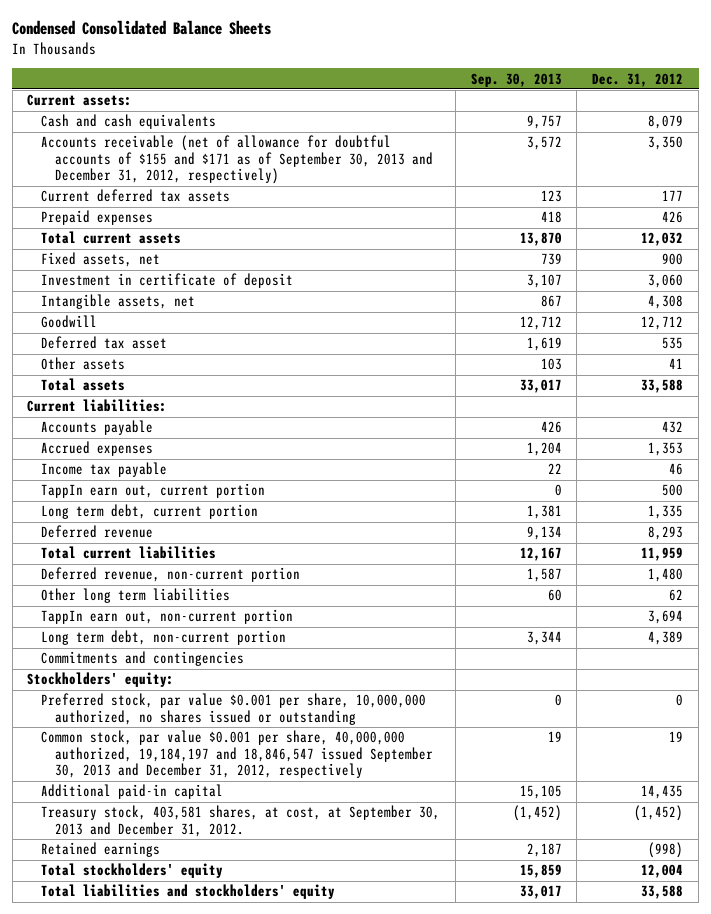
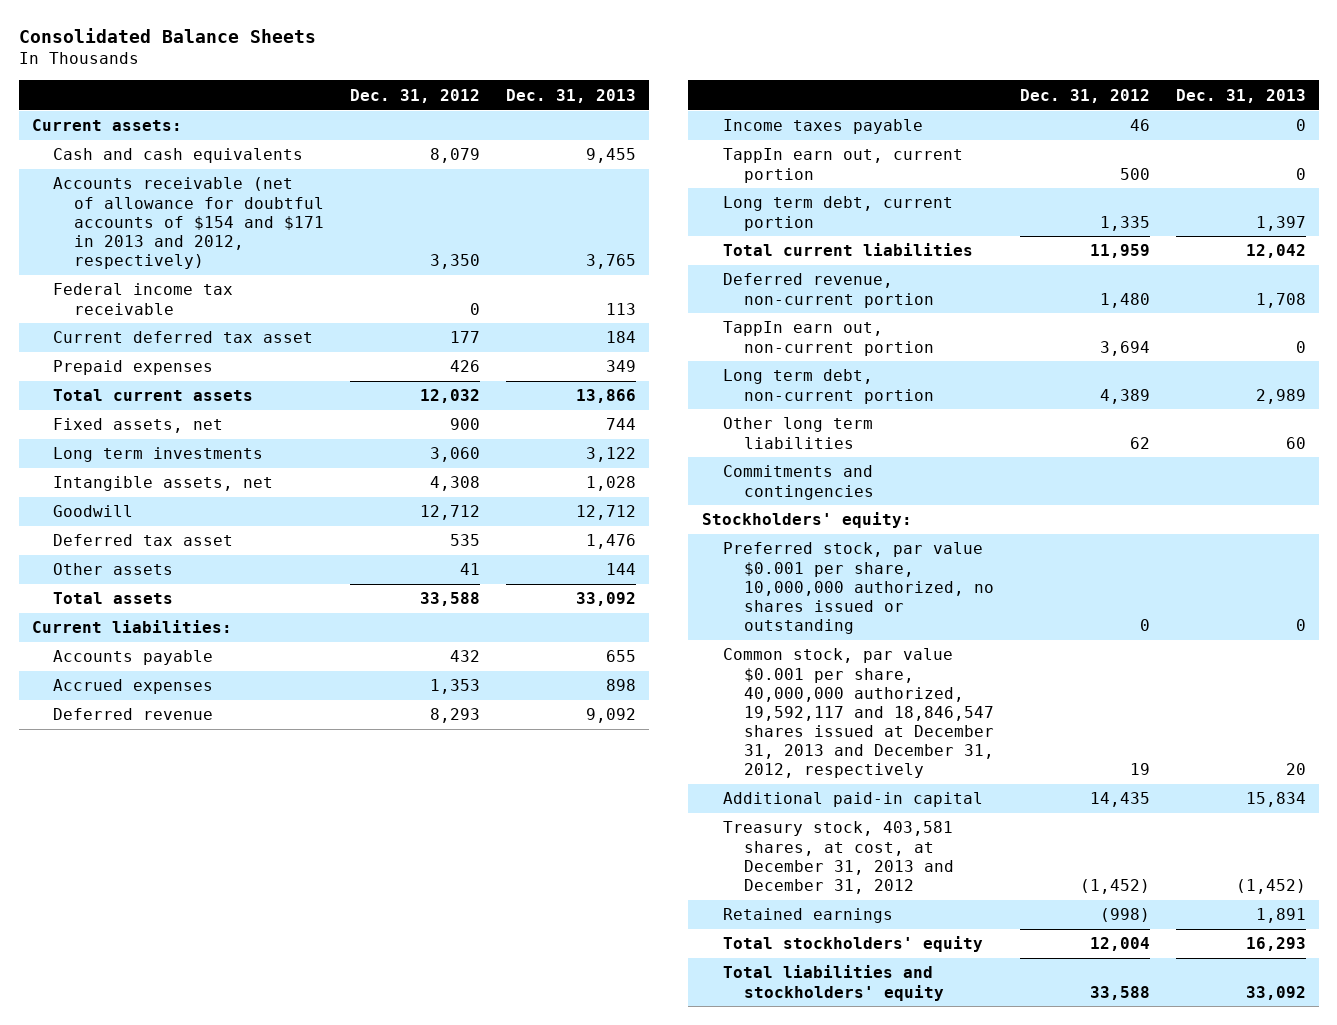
[12,20,272,36] Condensed Consolidated Balance Sheets -> [18,28,316,44] Consolidated Balance Sheets
[470,72,562,87] Sep. 30, 2013 -> none
none -> [505,88,636,103] Dec. 31, 2013
[41,135,433,185] Accounts receivable (net of allowance for doubtful accounts of $155 and $171 as of September 30, 2013 and December 31, 2012, respectively) -> [52,177,324,269] Accounts receivable (net of allowance for doubtful accounts of $154 and $171 in 2013 and 2012, respectively)
none -> [52,283,233,315] Federal income tax receivable
[41,189,231,203] Current deferred tax assets -> [52,331,313,344] Current deferred tax asset
[41,273,294,289] Investment in certificate of deposit -> [52,447,263,463] Long term investments
[41,525,154,539] Deferred revenue -> [52,708,213,721] Deferred revenue
[41,462,168,478] Income tax payable -> [722,119,923,135] Income taxes payable
[41,588,231,604] Other long term liabilities -> [722,417,873,449] Other long term liabilities
[41,730,433,779] Common stock, par value $0.001 per share, 40,000,000 authorized, 19,184,197 and 18,846,547 issued September 30, 2013 and December 31, 2012, respectively -> [722,648,994,778] Common stock, par value $0.001 per share, 40,000,000 authorized, 19,592,117 and 18,846,547 shares issued at December 31, 2013 and December 31, 2012, respectively
[41,805,441,837] Treasury stock, 403,581 shares, at cost, at September 30, 2013 and December 31, 2012. -> [722,821,954,894] Treasury stock, 403,581 shares, at cost, at December 31, 2013 and December 31, 2012

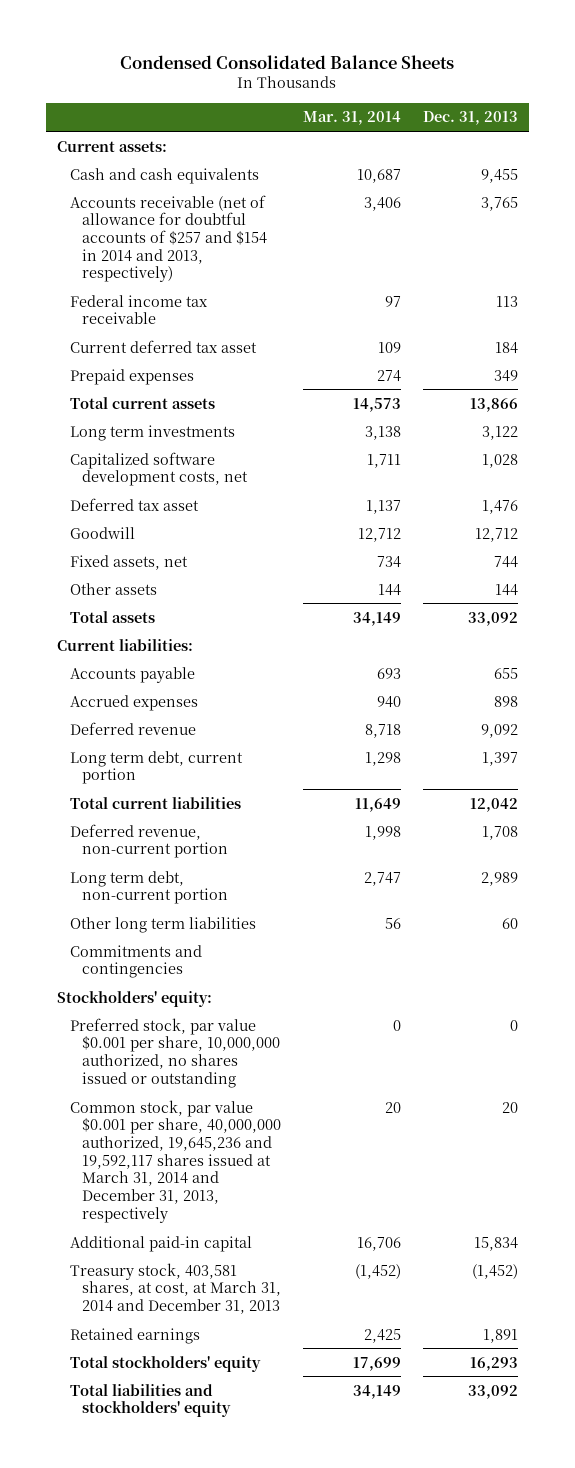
[18,28,316,44] Consolidated Balance Sheets -> [120,54,455,69] Condensed Consolidated Balance Sheets
[349,88,480,103] Dec. 31, 2012 -> none
none -> [303,111,402,126] Mar. 31, 2014
[52,177,324,269] Accounts receivable (net of allowance for doubtful accounts of $154 and $171 in 2013 and 2012, respectively) -> [69,194,268,283] Accounts receivable (net of allowance for doubtful accounts of $257 and $154 in 2014 and 2013, respectively)
[52,476,273,492] Intangible assets, net -> [69,451,249,487] Capitalized software development costs, net
[52,505,133,518] Goodwill -> [69,526,135,539] Goodwill
[52,418,223,434] Fixed assets, net -> [69,554,188,570] Fixed assets, net
[722,119,923,135] Income taxes payable -> none
[722,148,963,183] TappIn earn out, current portion -> none
[722,321,934,356] TappIn earn out, non-current portion -> none
[722,648,994,778] Common stock, par value $0.001 per share, 40,000,000 authorized, 19,592,117 and 18,846,547 shares issued at December 31, 2013 and December 31, 2012, respectively -> [69,1099,282,1223] Common stock, par value $0.001 per share, 40,000,000 authorized, 19,645,236 and 19,592,117 shares issued at March 31, 2014 and December 31, 2013, respectively
[722,821,954,894] Treasury stock, 403,581 shares, at cost, at December 31, 2013 and December 31, 2012 -> [69,1262,282,1314] Treasury stock, 403,581 shares, at cost, at March 31, 2014 and December 31, 2013

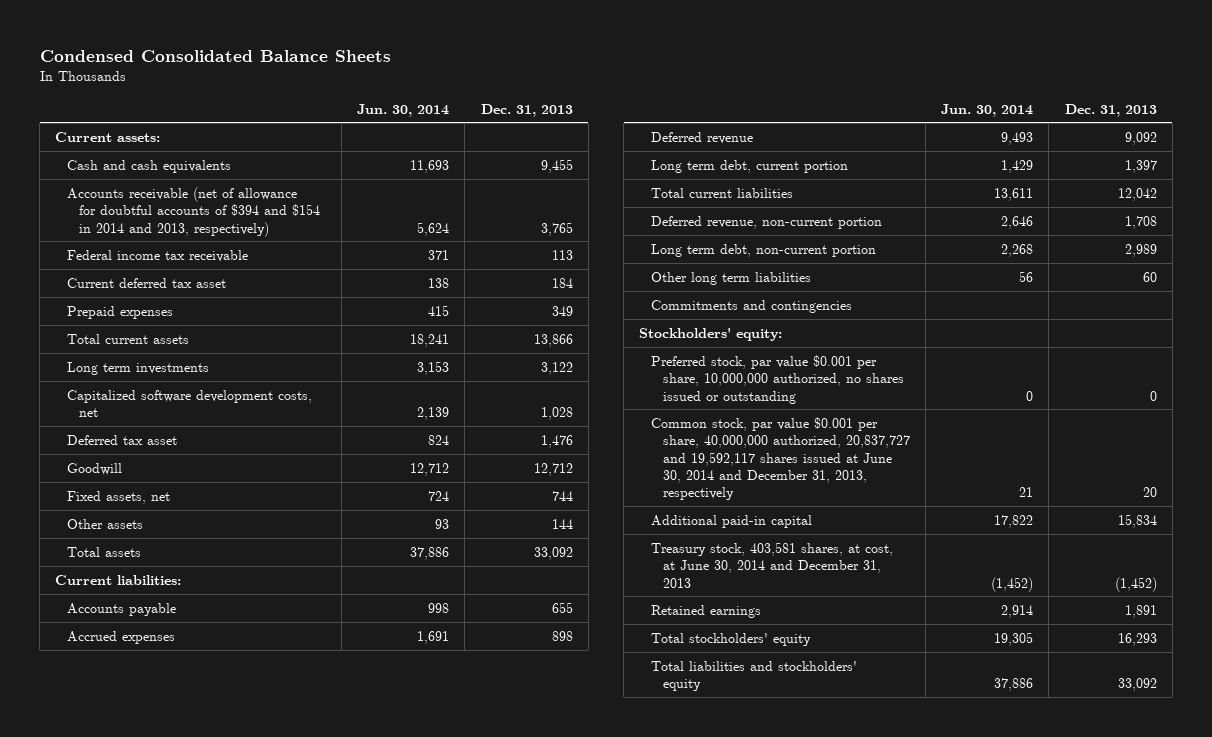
[303,111,402,126] Mar. 31, 2014 -> none
none -> [357,103,450,117] Jun. 30, 2014
[69,194,268,283] Accounts receivable (net of allowance for doubtful accounts of $257 and $154 in 2014 and 2013, respectively) -> [66,186,320,237] Accounts receivable (net of allowance for doubtful accounts of $394 and $154 in 2014 and 2013, respectively)
[69,1099,282,1223] Common stock, par value $0.001 per share, 40,000,000 authorized, 19,645,236 and 19,592,117 shares issued at March 31, 2014 and December 31, 2013, respectively -> [651,416,910,501] Common stock, par value $0.001 per share, 40,000,000 authorized, 20,837,727 and 19,592,117 shares issued at June 30, 2014 and December 31, 2013, respectively
[69,1262,282,1314] Treasury stock, 403,581 shares, at cost, at March 31, 2014 and December 31, 2013 -> [651,541,894,588] Treasury stock, 403,581 shares, at cost, at June 30, 2014 and December 31, 2013

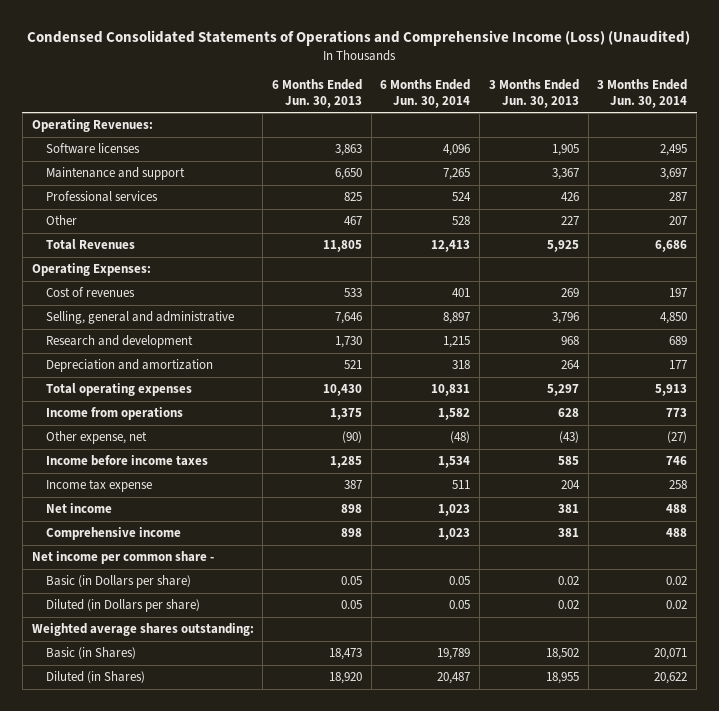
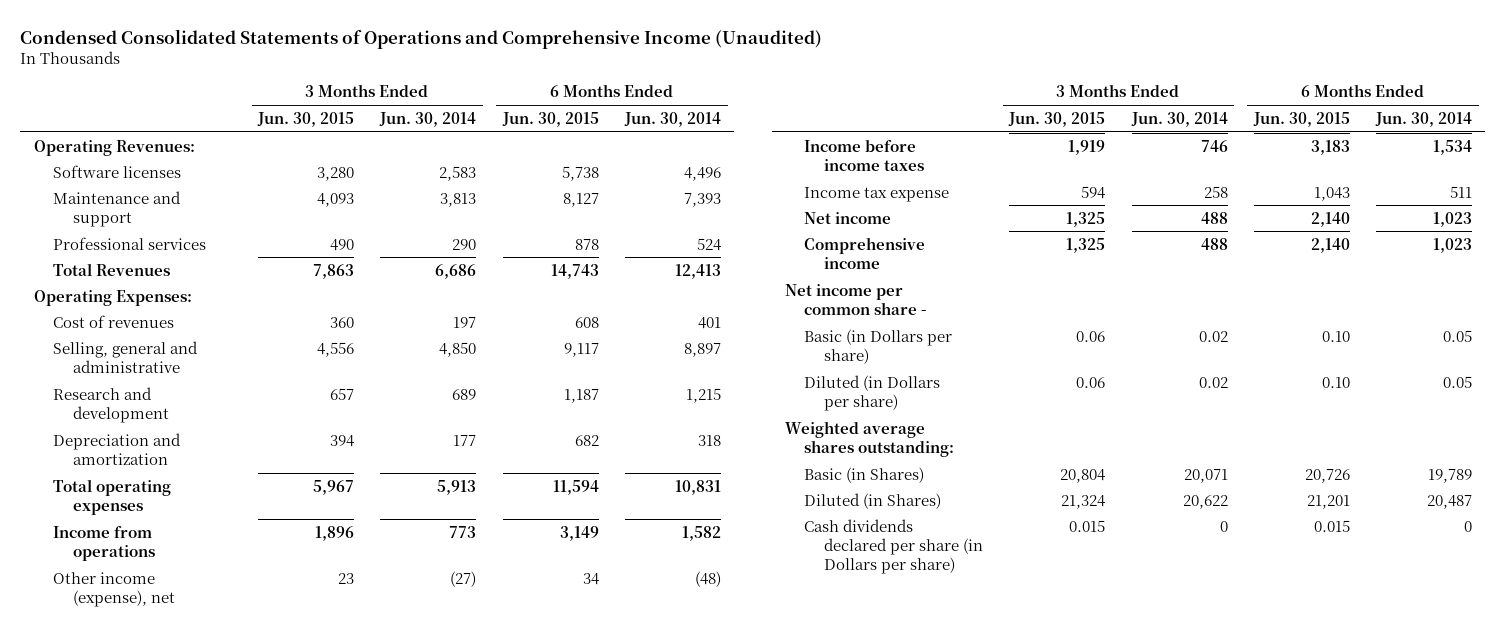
[27,30,691,47] Condensed Consolidated Statements of Operations and Comprehensive Income (Loss) (Unaudited) -> [20,28,823,49] Condensed Consolidated Statements of Operations and Comprehensive Income (Unaudited)
[271,78,362,108] 6 Months Ended Jun. 30, 2013 -> none
[488,78,579,108] 3 Months Ended Jun. 30, 2013 -> none
none -> [257,111,355,127] Jun. 30, 2015
none -> [501,111,599,127] Jun. 30, 2015
[46,215,78,226] Other -> none
[443,144,471,157] 4,096 -> [684,166,722,181] 4,496
[660,144,688,157] 2,495 -> [439,165,477,181] 2,583
[443,168,471,181] 7,265 -> [684,192,722,207] 7,393
[660,168,688,181] 3,697 -> [440,192,477,207] 3,813
[669,192,688,202] 287 -> [452,238,477,250] 290
[46,431,148,445] Other expense, net -> [53,571,175,607] Other income (expense), net
none -> [804,518,984,574] Cash dividends declared per share (in Dollars per share)

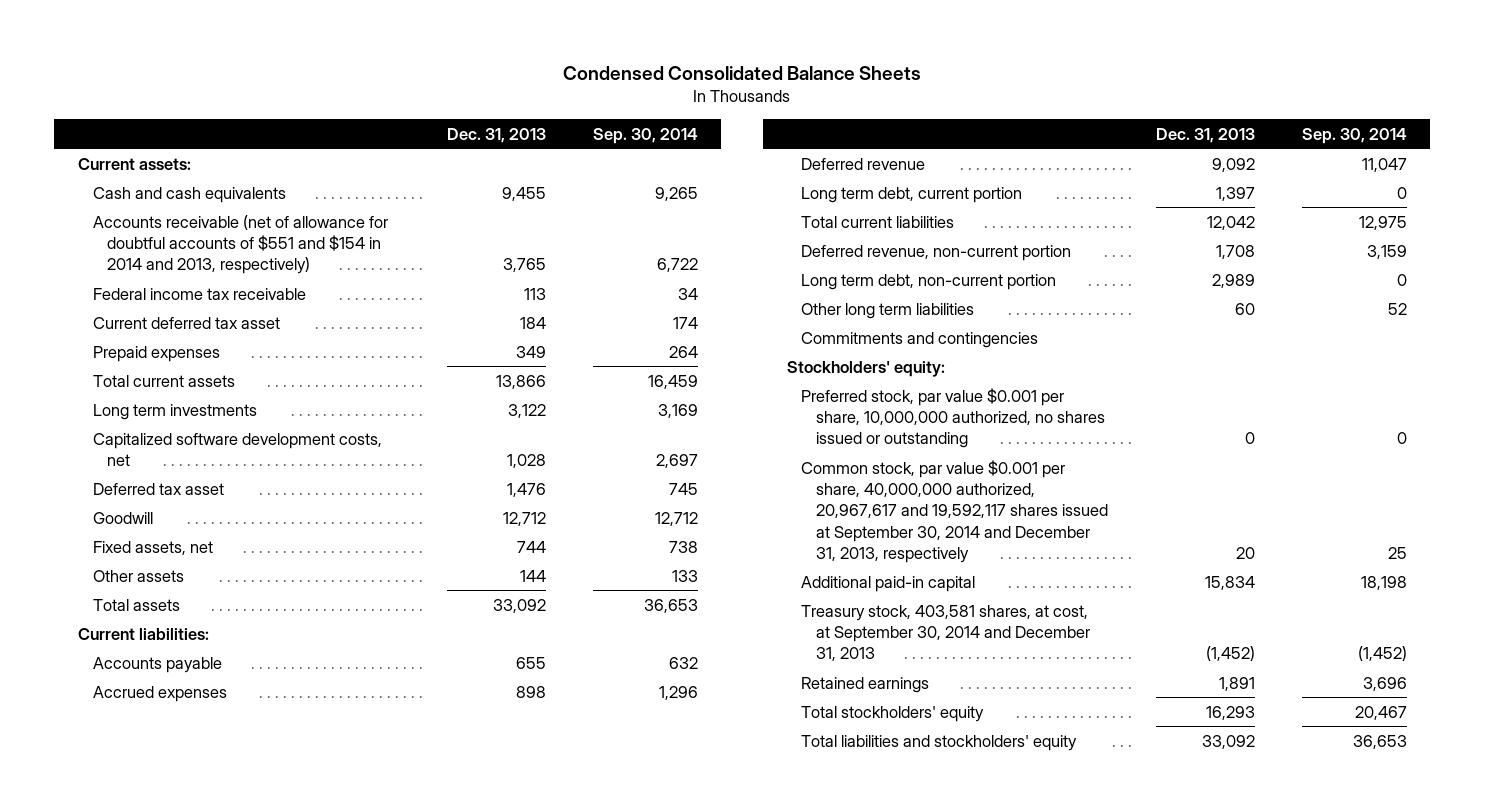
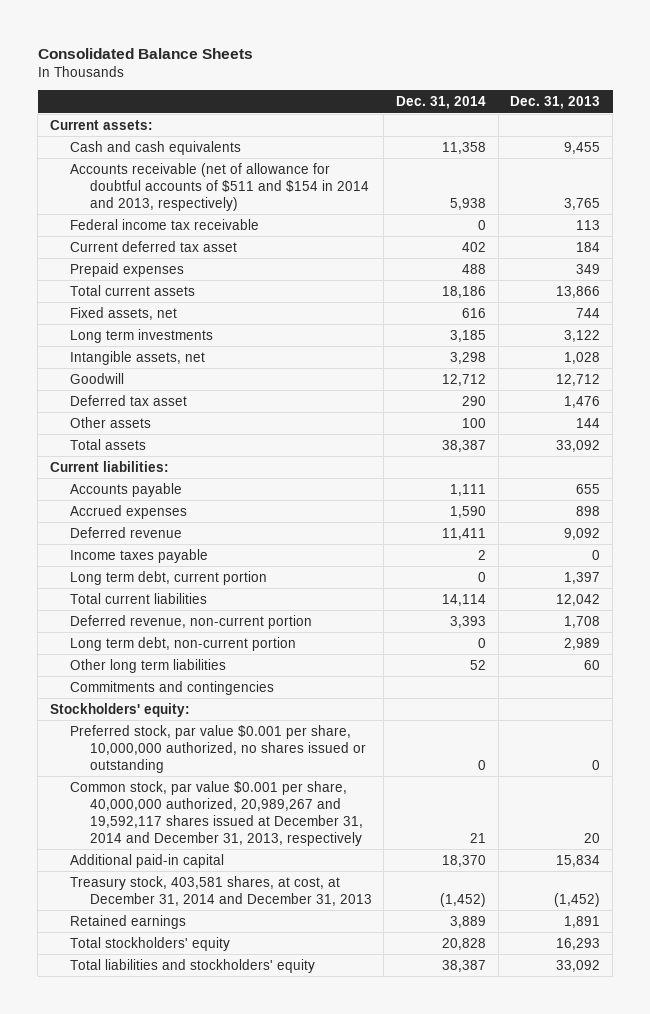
[563,66,922,81] Condensed Consolidated Balance Sheets -> [37,47,253,59] Consolidated Balance Sheets
[592,127,698,144] Sep. 30, 2014 -> none
none -> [396,96,487,110] Dec. 31, 2014
[92,214,388,275] Accounts receivable (net of allowance for doubtful accounts of $551 and $154 in 2014 and 2013, respectively) -> [69,162,369,211] Accounts receivable (net of allowance for doubtful accounts of $511 and $154 in 2014 and 2013, respectively)
[92,540,213,555] Fixed assets, net -> [69,306,177,320] Fixed assets, net
[92,432,382,466] Capitalized software development costs, net -> [69,350,205,365] Intangible assets, net
[92,482,224,495] Deferred tax asset -> [69,394,187,406] Deferred tax asset
none -> [69,548,208,563] Income taxes payable
[801,459,1109,563] Common stock, par value $0.001 per share, 40,000,000 authorized, 20,967,617 and 19,592,117 shares issued at September 30, 2014 and December 31, 2013, respectively -> [69,780,363,846] Common stock, par value $0.001 per share, 40,000,000 authorized, 20,989,267 and 19,592,117 shares issued at December 31, 2014 and December 31, 2013, respectively
[801,604,1091,662] Treasury stock, 403,581 shares, at cost, at September 30, 2014 and December 31, 2013 -> [69,875,372,906] Treasury stock, 403,581 shares, at cost, at December 31, 2014 and December 31, 2013

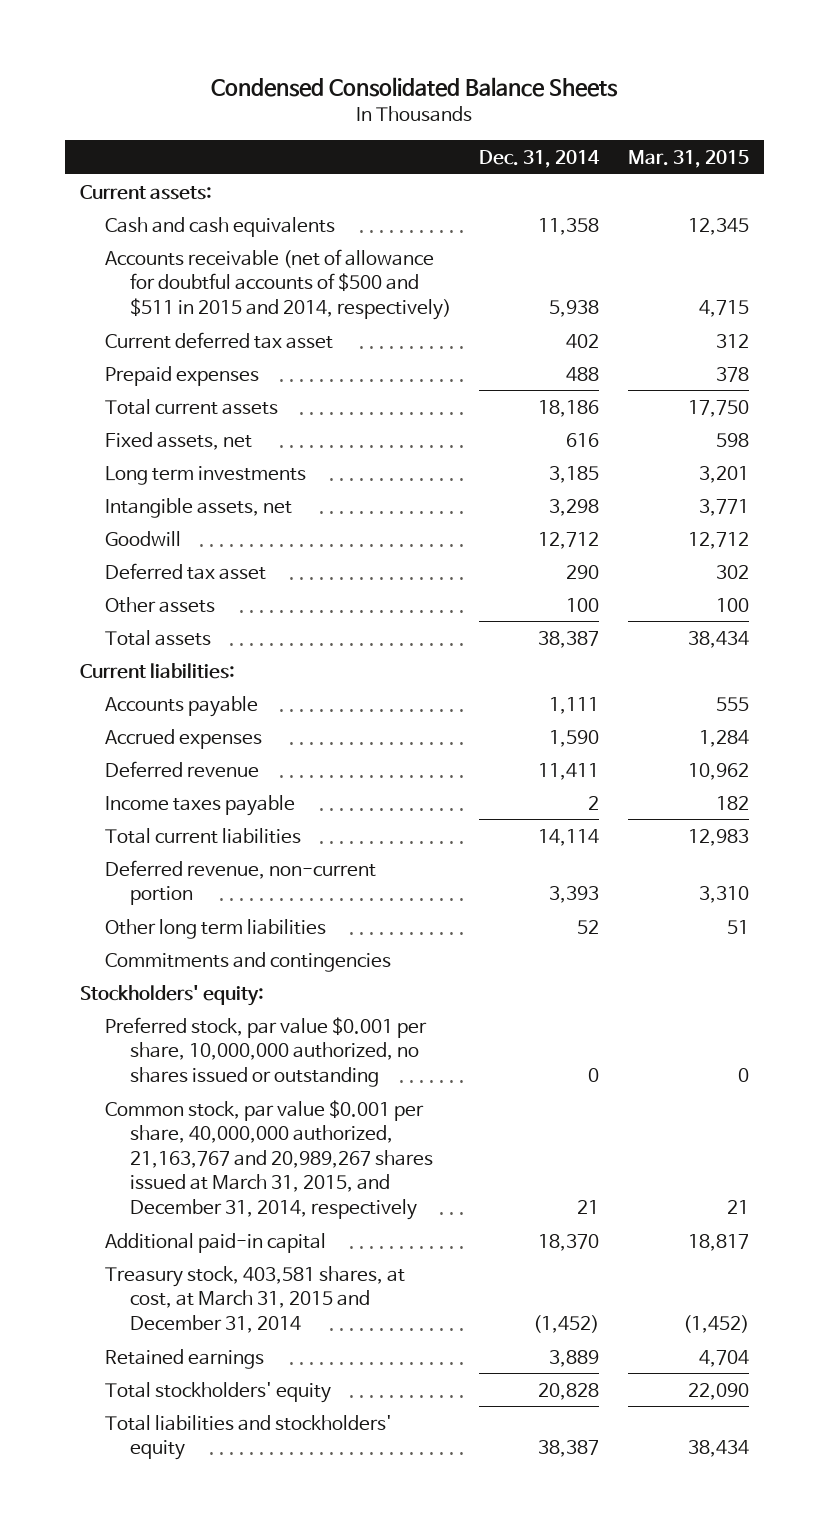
[37,47,253,59] Consolidated Balance Sheets -> [211,77,619,98] Condensed Consolidated Balance Sheets
[510,96,601,110] Dec. 31, 2013 -> none
none -> [628,149,750,168] Mar. 31, 2015
[69,218,259,230] Federal income tax receivable -> none
[69,162,369,211] Accounts receivable (net of allowance for doubtful accounts of $511 and $154 in 2014 and 2013, respectively) -> [104,248,451,320] Accounts receivable (net of allowance for doubtful accounts of $500 and $511 in 2015 and 2014, respectively)
[69,570,267,585] Long term debt, current portion -> none
[69,636,296,651] Long term debt, non-current portion -> none
[69,780,363,846] Common stock, par value $0.001 per share, 40,000,000 authorized, 20,989,267 and 19,592,117 shares issued at December 31, 2014 and December 31, 2013, respectively -> [104,1099,433,1221] Common stock, par value $0.001 per share, 40,000,000 authorized, 21,163,767 and 20,989,267 shares issued at March 31, 2015, and December 31, 2014, respectively
[69,875,372,906] Treasury stock, 403,581 shares, at cost, at December 31, 2014 and December 31, 2013 -> [104,1265,405,1333] Treasury stock, 403,581 shares, at cost, at March 31, 2015 and December 31, 2014

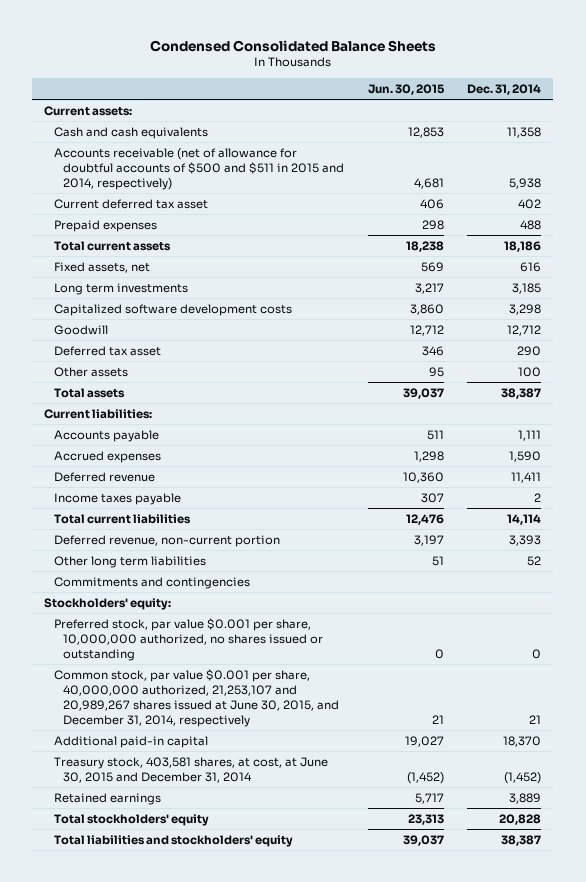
[628,149,750,168] Mar. 31, 2015 -> none
none -> [367,83,445,95] Jun. 30, 2015
[104,497,292,518] Intangible assets, net -> [53,303,292,316] Capitalized software development costs
[104,1099,433,1221] Common stock, par value $0.001 per share, 40,000,000 authorized, 21,163,767 and 20,989,267 shares issued at March 31, 2015, and December 31, 2014, respectively -> [53,668,339,727] Common stock, par value $0.001 per share, 40,000,000 authorized, 21,253,107 and 20,989,267 shares issued at June 30, 2015, and December 31, 2014, respectively
[104,1265,405,1333] Treasury stock, 403,581 shares, at cost, at March 31, 2015 and December 31, 2014 -> [53,756,328,783] Treasury stock, 403,581 shares, at cost, at June 30, 2015 and December 31, 2014

